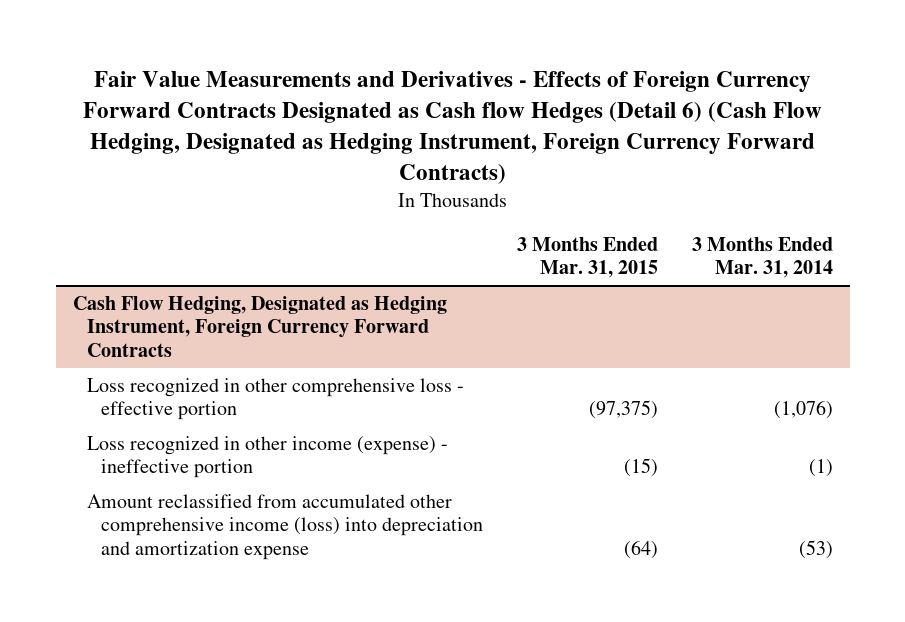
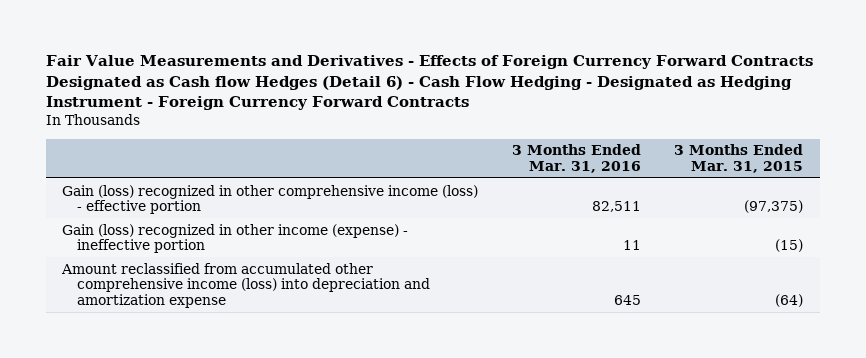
[82,70,822,184] Fair Value Measurements and Derivatives - Effects of Foreign Currency Forward Contracts Designated as Cash flow Hedges (Detail 6) (Cash Flow Hedging, Designated as Hedging Instrument, Foreign Currency Forward Contracts) -> [45,55,813,111] Fair Value Measurements and Derivatives - Effects of Foreign Currency Forward Contracts Designated as Cash flow Hedges (Detail 6) - Cash Flow Hedging - Designated as Hedging Instrument - Foreign Currency Forward Contracts
[691,236,833,279] 3 Months Ended Mar. 31, 2014 -> none
none -> [511,144,641,173] 3 Months Ended Mar. 31, 2016
[72,296,447,357] Cash Flow Hedging, Designated as Hedging Instrument, Foreign Currency Forward Contracts -> none
[86,378,464,421] Loss recognized in other comprehensive loss - effective portion -> [62,184,479,215] Gain (loss) recognized in other comprehensive income (loss) - effective portion
[86,436,448,479] Loss recognized in other income (expense) - ineffective portion -> [62,223,409,254] Gain (loss) recognized in other income (expense) - ineffective portion

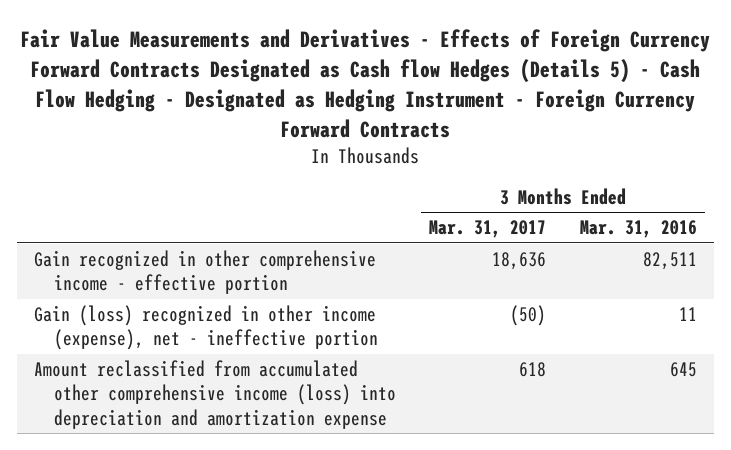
[45,55,813,111] Fair Value Measurements and Derivatives - Effects of Foreign Currency Forward Contracts Designated as Cash flow Hedges (Detail 6) - Cash Flow Hedging - Designated as Hedging Instrument - Foreign Currency Forward Contracts -> [20,28,711,138] Fair Value Measurements and Derivatives - Effects of Foreign Currency Forward Contracts Designated as Cash flow Hedges (Details 5) - Cash Flow Hedging - Designated as Hedging Instrument - Foreign Currency Forward Contracts
[674,144,804,173] 3 Months Ended Mar. 31, 2015 -> none
none -> [429,220,547,239] Mar. 31, 2017
[62,184,479,215] Gain (loss) recognized in other comprehensive income (loss) - effective portion -> [33,249,376,295] Gain recognized in other comprehensive income - effective portion
[62,223,409,254] Gain (loss) recognized in other income (expense) - ineffective portion -> [33,304,378,351] Gain (loss) recognized in other income (expense), net - ineffective portion

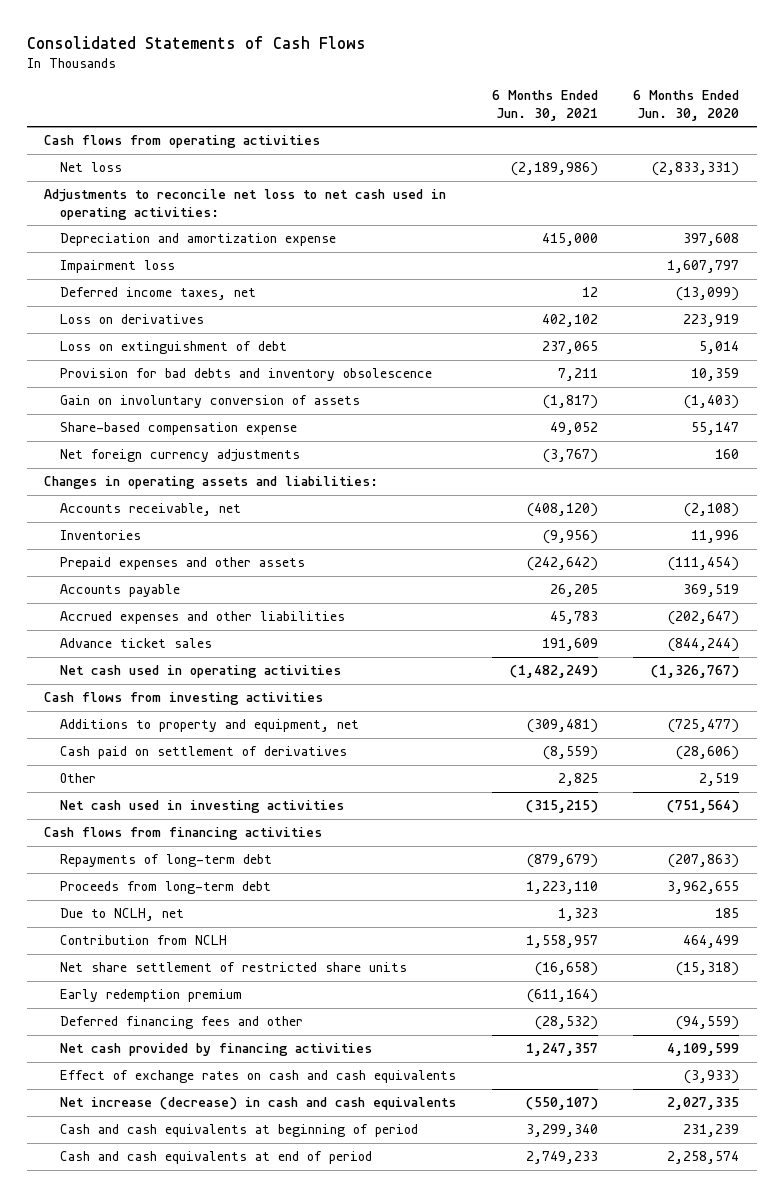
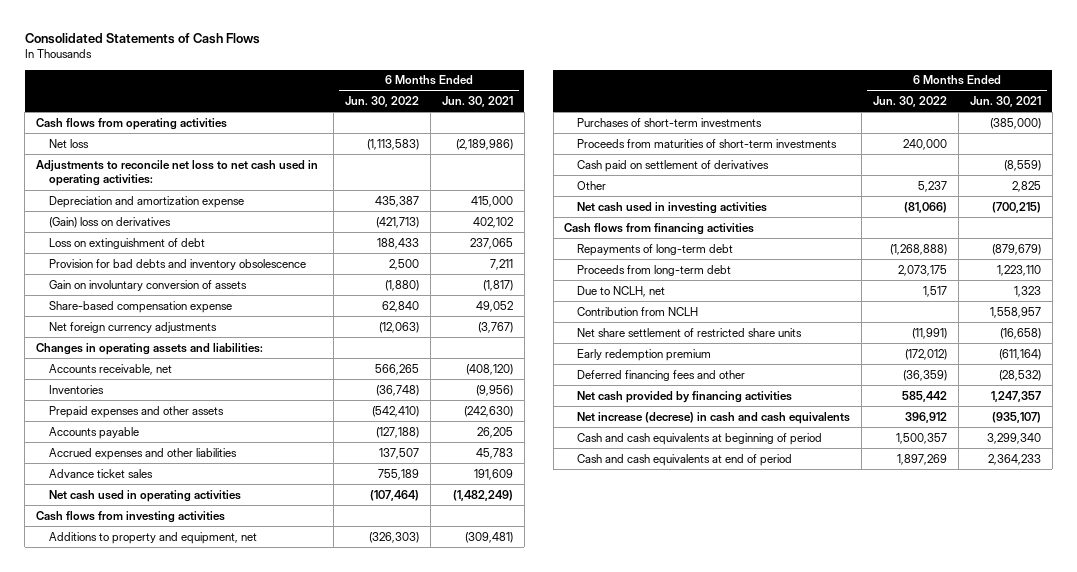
[633,90,740,121] 6 Months Ended Jun. 30, 2020 -> none
none -> [344,96,419,108] Jun. 30, 2022
[60,260,176,274] Impairment loss -> none
[60,287,257,301] Deferred income taxes, net -> none
[60,314,205,325] Loss on derivatives -> [49,216,172,228] (Gain) loss on derivatives
[526,557,598,572] (242,642) -> [463,405,513,417] (242,630)
none -> [577,117,763,127] Purchases of short-term investments
none -> [577,138,838,148] Proceeds from maturities of short-term investments
[525,800,598,814] (315,215) -> [992,201,1042,213] (700,215)
[60,1070,457,1084] Effect of exchange rates on cash and cash equivalents -> none
[60,1097,457,1111] Net increase (decrease) in cash and cash equivalents -> [577,411,851,424] Net increase (decrese) in cash and cash equivalents
[525,1097,598,1111] (550,107) -> [992,411,1042,423] (935,107)
[525,1151,598,1165] 2,749,233 -> [988,453,1042,465] 2,364,233

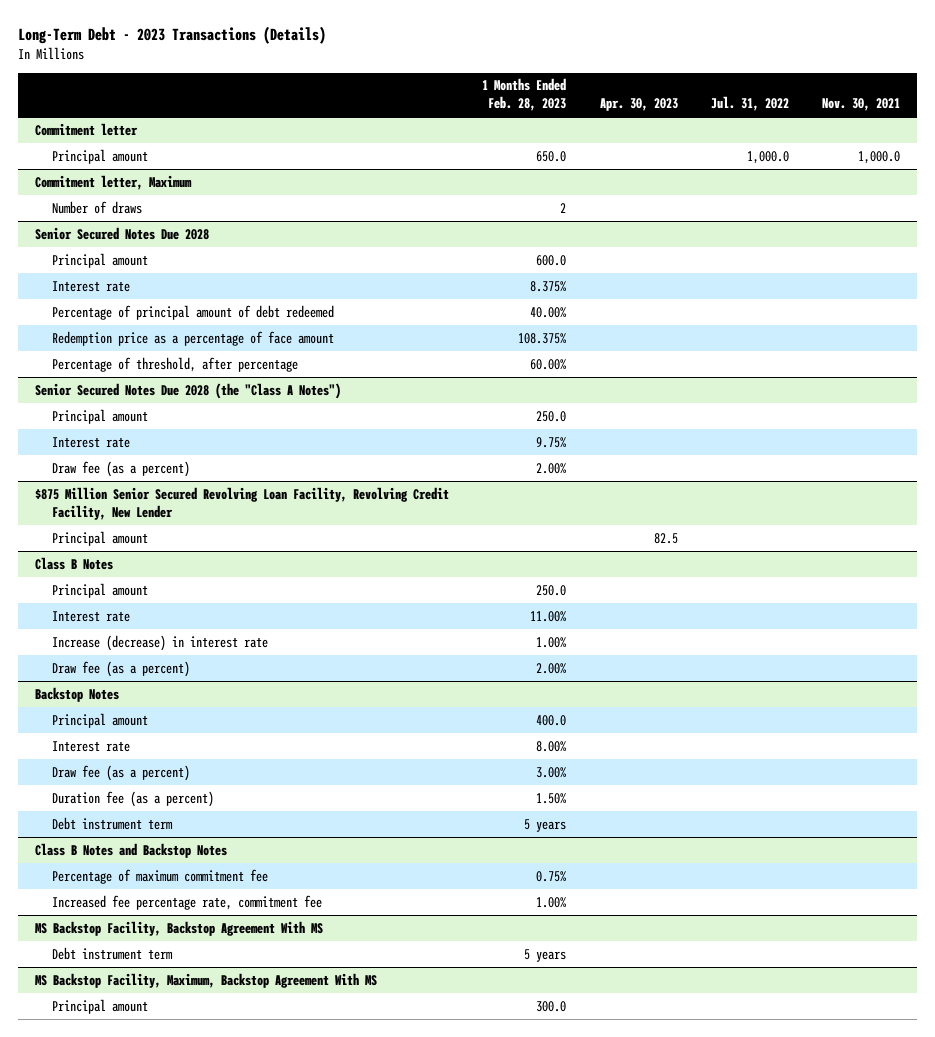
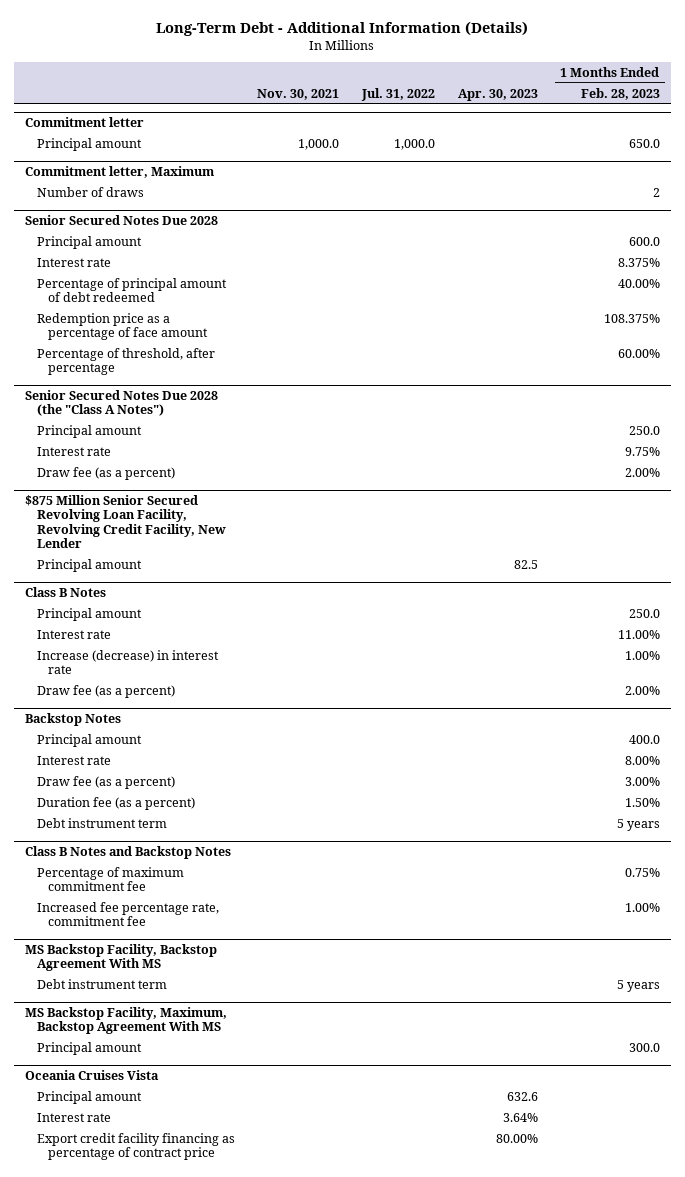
[18,25,327,44] Long-Term Debt - 2023 Transactions (Details) -> [156,20,529,36] Long-Term Debt - Additional Information (Details)
none -> [25,1070,160,1081] Oceania Cruises Vista
none -> [36,1090,142,1104] Principal amount
none -> [36,1112,111,1122] Interest rate
none -> [36,1132,235,1161] Export credit facility financing as percentage of contract price

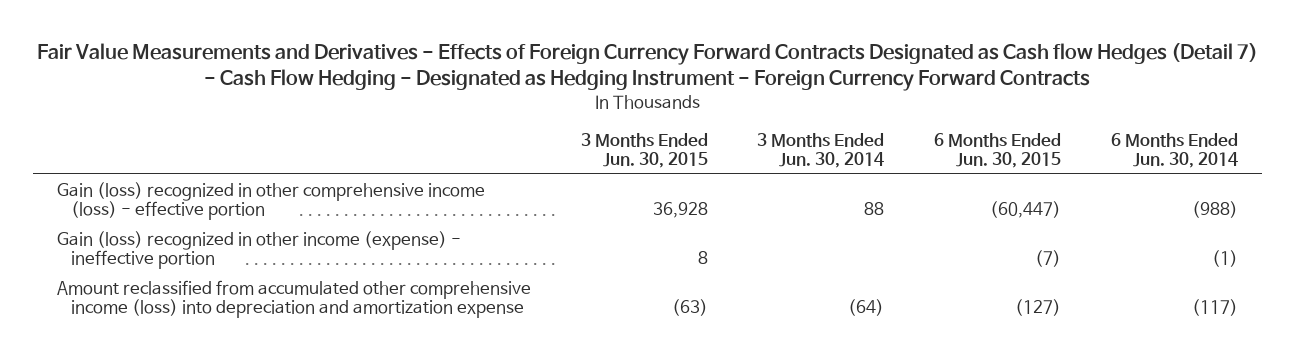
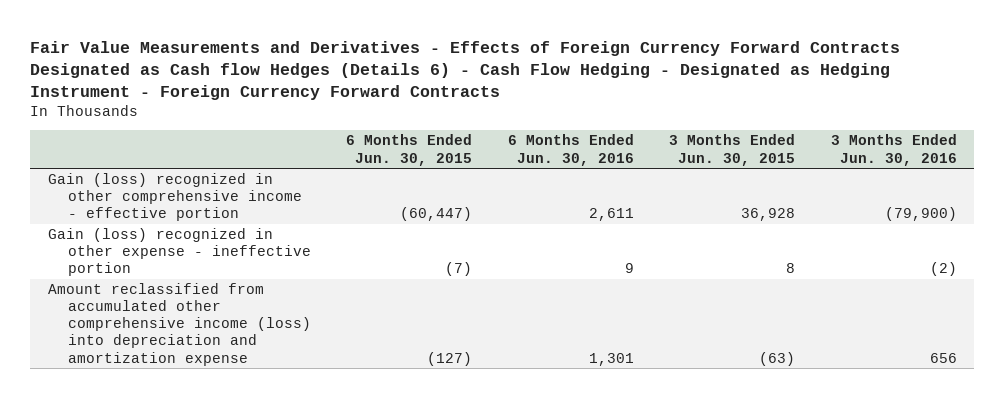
[37,42,1259,92] Fair Value Measurements and Derivatives - Effects of Foreign Currency Forward Contracts Designated as Cash flow Hedges (Detail 7) - Cash Flow Hedging - Designated as Hedging Instrument - Foreign Currency Forward Contracts -> [30,40,901,100] Fair Value Measurements and Derivatives - Effects of Foreign Currency Forward Contracts Designated as Cash flow Hedges (Details 6) - Cash Flow Hedging - Designated as Hedging Instrument - Foreign Currency Forward Contracts
[757,132,885,169] 3 Months Ended Jun. 30, 2014 -> none
[1110,132,1238,169] 6 Months Ended Jun. 30, 2014 -> none
none -> [507,134,634,166] 6 Months Ended Jun. 30, 2016
none -> [830,134,957,166] 3 Months Ended Jun. 30, 2016
[57,181,486,221] Gain (loss) recognized in other comprehensive income (loss) - effective portion -> [48,173,302,222] Gain (loss) recognized in other comprehensive income - effective portion
[57,230,462,270] Gain (loss) recognized in other income (expense) - ineffective portion -> [48,228,311,277] Gain (loss) recognized in other expense - ineffective portion

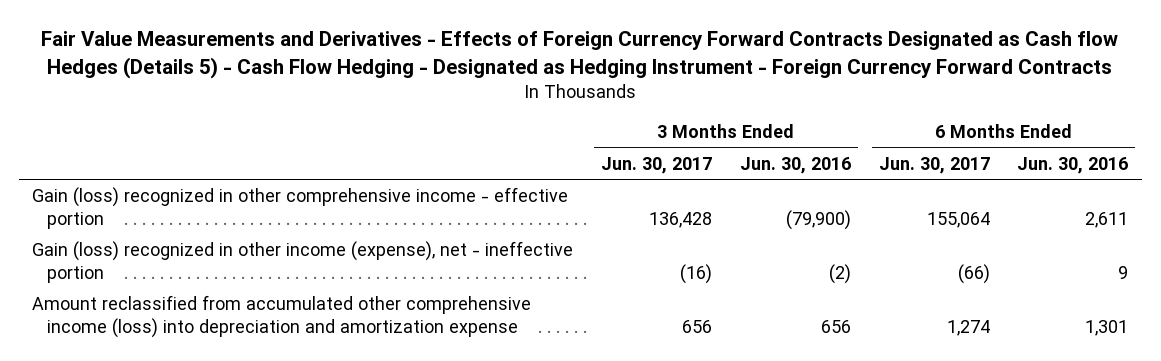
[30,40,901,100] Fair Value Measurements and Derivatives - Effects of Foreign Currency Forward Contracts Designated as Cash flow Hedges (Details 6) - Cash Flow Hedging - Designated as Hedging Instrument - Foreign Currency Forward Contracts -> [41,31,1119,80] Fair Value Measurements and Derivatives - Effects of Foreign Currency Forward Contracts Designated as Cash flow Hedges (Details 5) - Cash Flow Hedging - Designated as Hedging Instrument - Foreign Currency Forward Contracts
[346,134,473,166] 6 Months Ended Jun. 30, 2015 -> none
[669,134,796,166] 3 Months Ended Jun. 30, 2015 -> none
none -> [601,156,713,174] Jun. 30, 2017
none -> [878,156,990,174] Jun. 30, 2017
[48,228,311,277] Gain (loss) recognized in other expense - ineffective portion -> [32,241,574,283] Gain (loss) recognized in other income (expense), net - ineffective portion

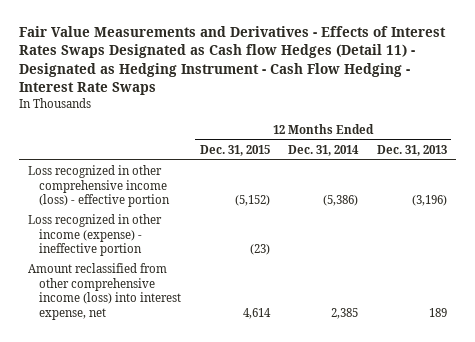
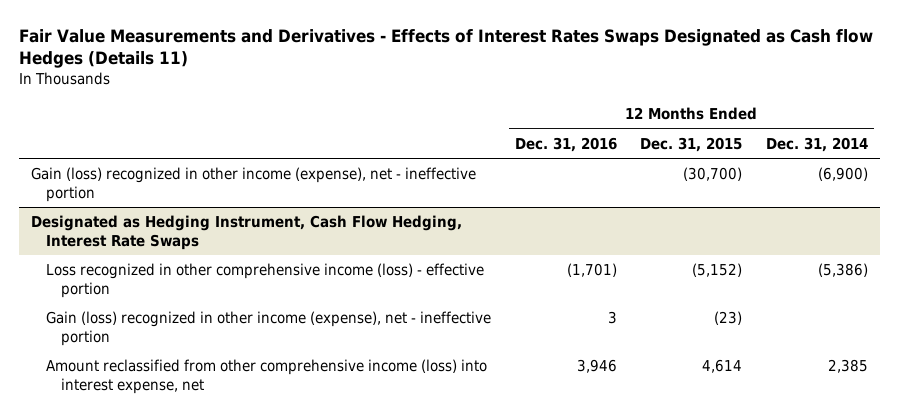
[18,26,446,95] Fair Value Measurements and Derivatives - Effects of Interest Rates Swaps Designated as Cash flow Hedges (Detail 11) - Designated as Hedging Instrument - Cash Flow Hedging - Interest Rate Swaps -> [19,28,874,69] Fair Value Measurements and Derivatives - Effects of Interest Rates Swaps Designated as Cash flow Hedges (Details 11)
[376,144,447,156] Dec. 31, 2013 -> none
none -> [514,136,617,152] Dec. 31, 2016
none -> [30,167,476,202] Gain (loss) recognized in other income (expense), net - ineffective portion
none -> [30,215,462,250] Designated as Hedging Instrument, Cash Flow Hedging, Interest Rate Swaps
[28,214,163,257] Loss recognized in other income (expense) - ineffective portion -> [45,311,491,346] Gain (loss) recognized in other income (expense), net - ineffective portion

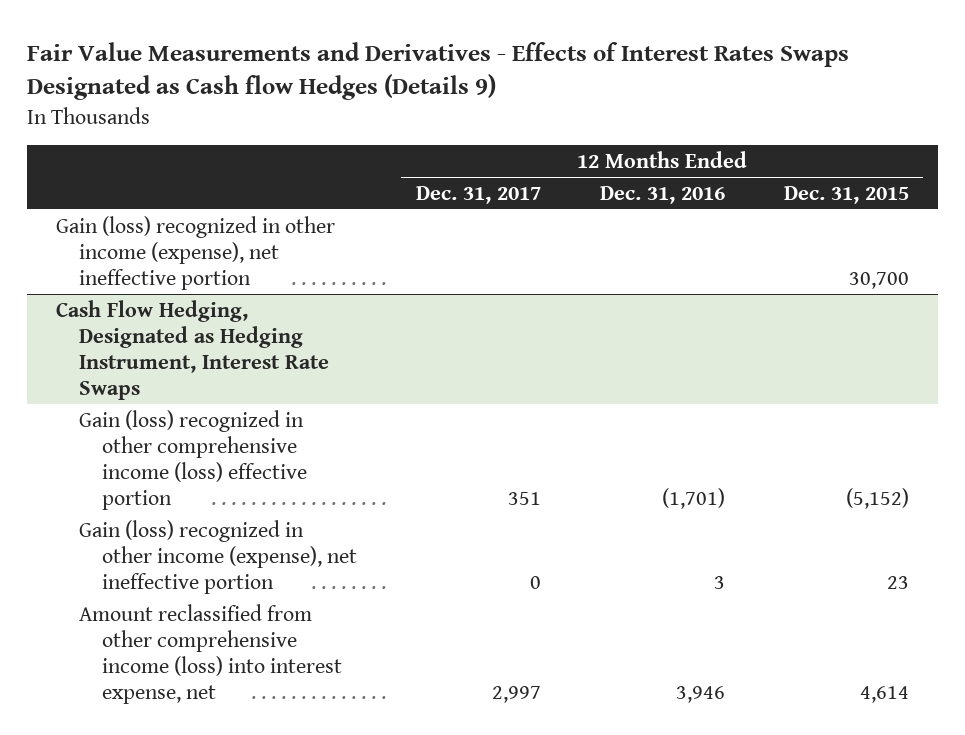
[19,28,874,69] Fair Value Measurements and Derivatives - Effects of Interest Rates Swaps Designated as Cash flow Hedges (Details 11) -> [27,41,850,101] Fair Value Measurements and Derivatives - Effects of Interest Rates Swaps Designated as Cash flow Hedges (Details 9)
[765,136,868,152] Dec. 31, 2014 -> none
none -> [415,185,541,204] Dec. 31, 2017
[30,167,476,202] Gain (loss) recognized in other income (expense), net - ineffective portion -> [56,215,336,290] Gain (loss) recognized in other income (expense), net ineffective portion
[683,167,743,182] (30,700) -> [848,271,909,289] 30,700
[30,215,462,250] Designated as Hedging Instrument, Cash Flow Hedging, Interest Rate Swaps -> [56,299,330,400] Cash Flow Hedging, Designated as Hedging Instrument, Interest Rate Swaps
[45,263,484,298] Loss recognized in other comprehensive income (loss) - effective portion -> [79,409,307,510] Gain (loss) recognized in other comprehensive income (loss) effective portion
[45,311,491,346] Gain (loss) recognized in other income (expense), net - ineffective portion -> [79,519,357,594] Gain (loss) recognized in other income (expense), net ineffective portion
[714,311,743,326] (23) -> [886,575,909,589] 23

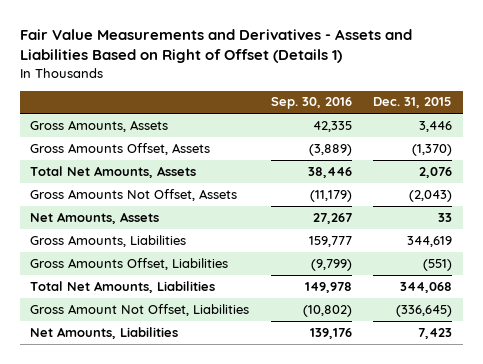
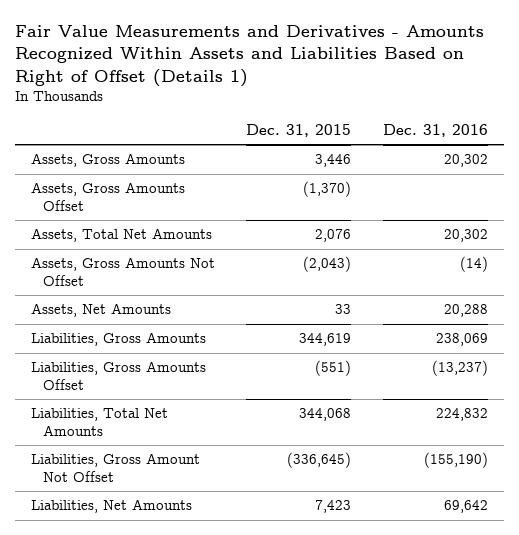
[19,28,412,64] Fair Value Measurements and Derivatives - Assets and Liabilities Based on Right of Offset (Details 1) -> [15,25,485,87] Fair Value Measurements and Derivatives - Amounts Recognized Within Assets and Liabilities Based on Right of Offset (Details 1)
[270,97,352,110] Sep. 30, 2016 -> none
none -> [383,123,489,137] Dec. 31, 2016
[30,119,169,132] Gross Amounts, Assets -> [30,153,185,168] Assets, Gross Amounts
[30,142,211,155] Gross Amounts Offset, Assets -> [30,182,185,211] Assets, Gross Amounts Offset
[30,165,197,178] Total Net Amounts, Assets -> [30,228,212,243] Assets, Total Net Amounts
[30,188,238,201] Gross Amounts Not Offset, Assets -> [30,257,215,286] Assets, Gross Amounts Not Offset
[30,211,160,224] Net Amounts, Assets -> [30,303,171,318] Assets, Net Amounts
[30,234,187,247] Gross Amounts, Liabilities -> [30,332,206,347] Liabilities, Gross Amounts
[30,257,229,270] Gross Amounts Offset, Liabilities -> [30,361,206,390] Liabilities, Gross Amounts Offset
[30,280,216,293] Total Net Amounts, Liabilities -> [30,408,168,436] Liabilities, Total Net Amounts
[30,303,250,316] Gross Amount Not Offset, Liabilities -> [30,453,200,482] Liabilities, Gross Amount Not Offset
[30,326,179,339] Net Amounts, Liabilities -> [30,499,192,514] Liabilities, Net Amounts

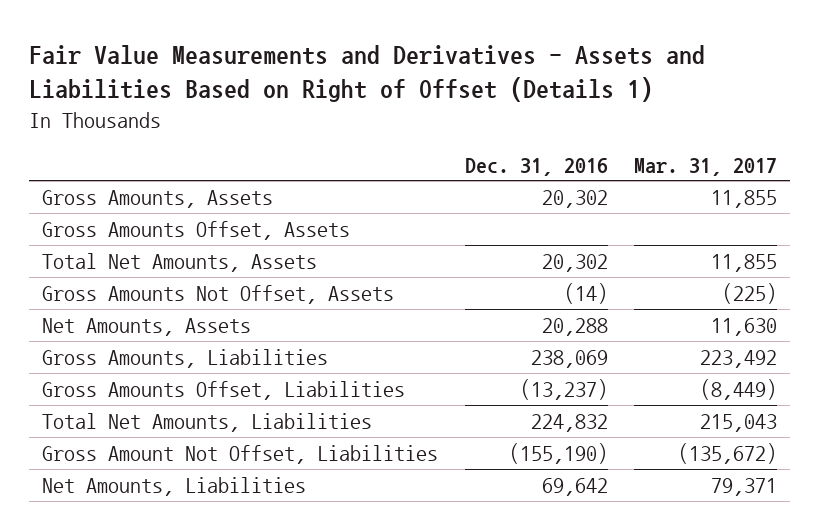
[15,25,485,87] Fair Value Measurements and Derivatives - Amounts Recognized Within Assets and Liabilities Based on Right of Offset (Details 1) -> [28,44,705,103] Fair Value Measurements and Derivatives - Assets and Liabilities Based on Right of Offset (Details 1)
[246,123,352,137] Dec. 31, 2015 -> none
none -> [634,157,778,176] Mar. 31, 2017
[30,153,185,168] Assets, Gross Amounts -> [42,189,274,208] Gross Amounts, Assets
[30,182,185,211] Assets, Gross Amounts Offset -> [42,220,351,240] Gross Amounts Offset, Assets
[30,228,212,243] Assets, Total Net Amounts -> [42,252,318,272] Total Net Amounts, Assets
[30,257,215,286] Assets, Gross Amounts Not Offset -> [42,284,395,304] Gross Amounts Not Offset, Assets
[30,303,171,318] Assets, Net Amounts -> [42,317,252,336] Net Amounts, Assets
[30,332,206,347] Liabilities, Gross Amounts -> [42,348,329,368] Gross Amounts, Liabilities
[30,361,206,390] Liabilities, Gross Amounts Offset -> [42,380,406,400] Gross Amounts Offset, Liabilities
[30,408,168,436] Liabilities, Total Net Amounts -> [42,412,373,432] Total Net Amounts, Liabilities
[30,453,200,482] Liabilities, Gross Amount Not Offset -> [42,444,439,464] Gross Amount Not Offset, Liabilities
[30,499,192,514] Liabilities, Net Amounts -> [42,476,307,496] Net Amounts, Liabilities

